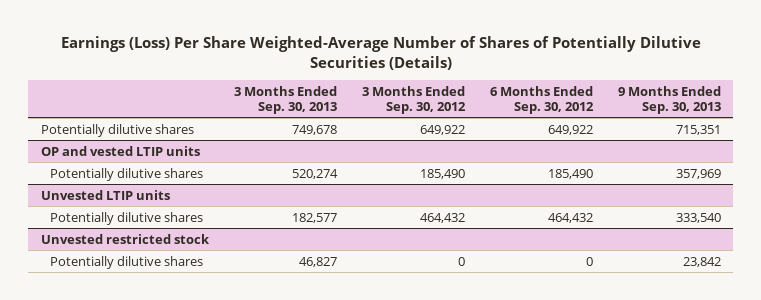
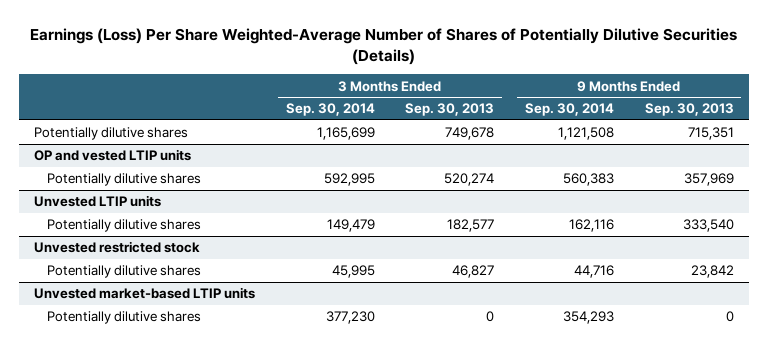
[361,85,466,114] 3 Months Ended Sep. 30, 2012 -> none
[489,85,594,114] 6 Months Ended Sep. 30, 2012 -> none
none -> [285,103,375,117] Sep. 30, 2014
none -> [524,103,614,117] Sep. 30, 2014
none -> [34,287,256,300] Unvested market-based LTIP units
none -> [46,311,201,325] Potentially dilutive shares

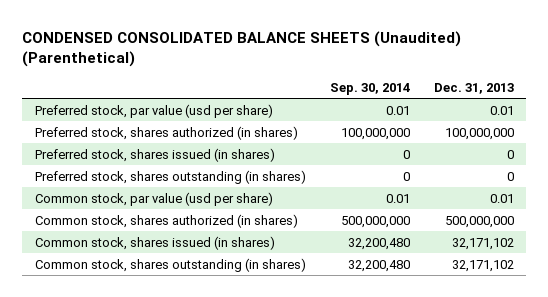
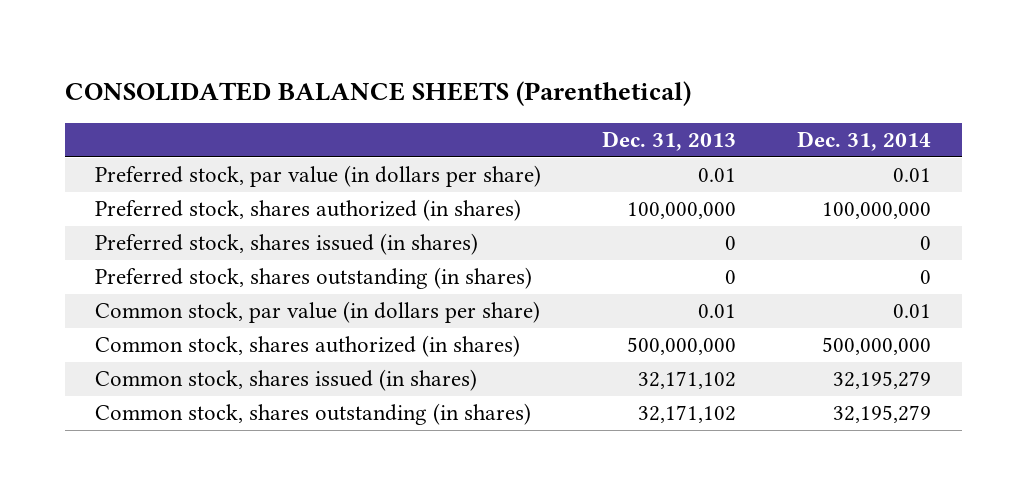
[22,30,462,67] CONDENSED CONSOLIDATED BALANCE SHEETS (Unaudited) (Parenthetical) -> [64,81,691,107] CONSOLIDATED BALANCE SHEETS (Parenthetical)
[329,82,410,95] Sep. 30, 2014 -> none
none -> [797,131,932,152] Dec. 31, 2014
[34,103,273,118] Preferred stock, par value (usd per share) -> [95,165,542,188] Preferred stock, par value (in dollars per share)
[34,191,273,206] Common stock, par value (usd per share) -> [95,301,541,324] Common stock, par value (in dollars per share)

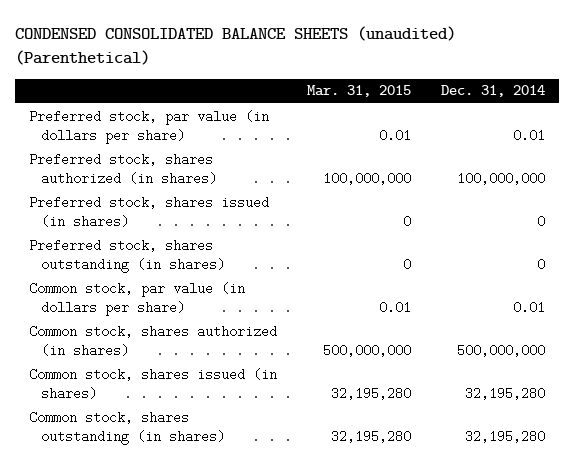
[64,81,691,107] CONSOLIDATED BALANCE SHEETS (Parenthetical) -> [14,25,456,66] CONDENSED CONSOLIDATED BALANCE SHEETS (unaudited) (Parenthetical)
[602,131,737,152] Dec. 31, 2013 -> none
none -> [306,85,411,98] Mar. 31, 2015
[833,371,932,390] 32,195,279 -> [464,387,545,401] 32,195,280
[833,405,932,424] 32,195,279 -> [464,430,545,444] 32,195,280

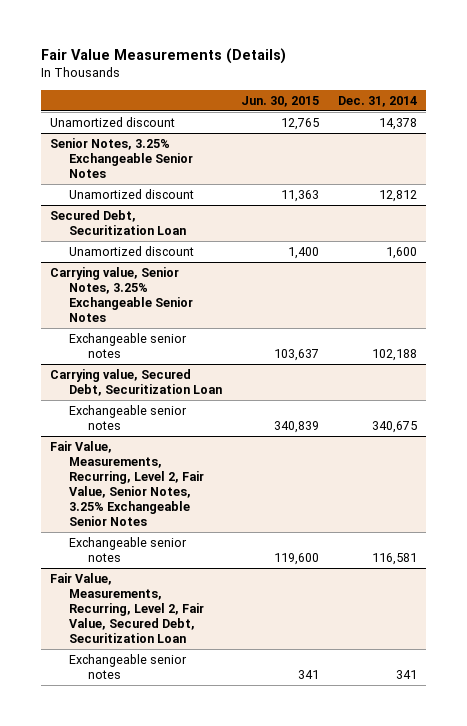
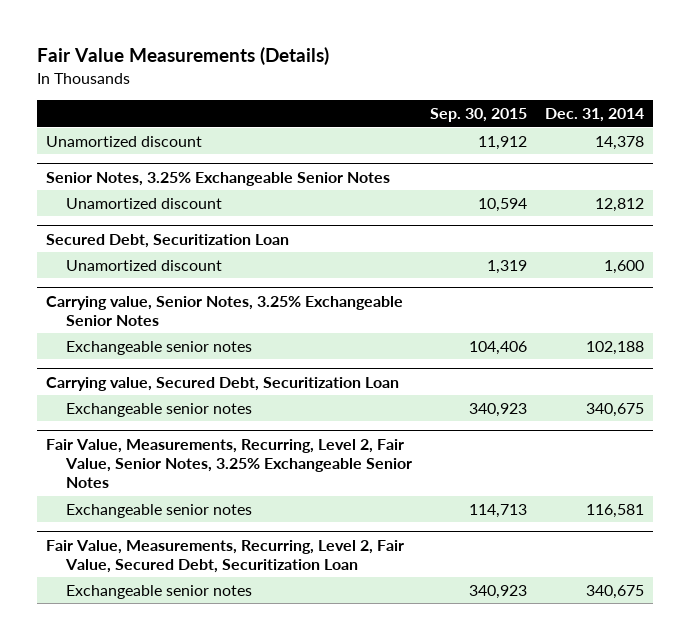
[240,95,319,107] Jun. 30, 2015 -> none
none -> [429,108,527,123] Sep. 30, 2015
[395,670,417,680] 341 -> [586,585,645,600] 340,675

